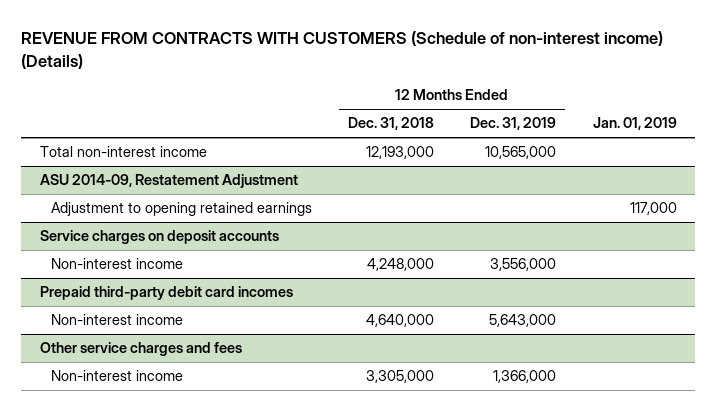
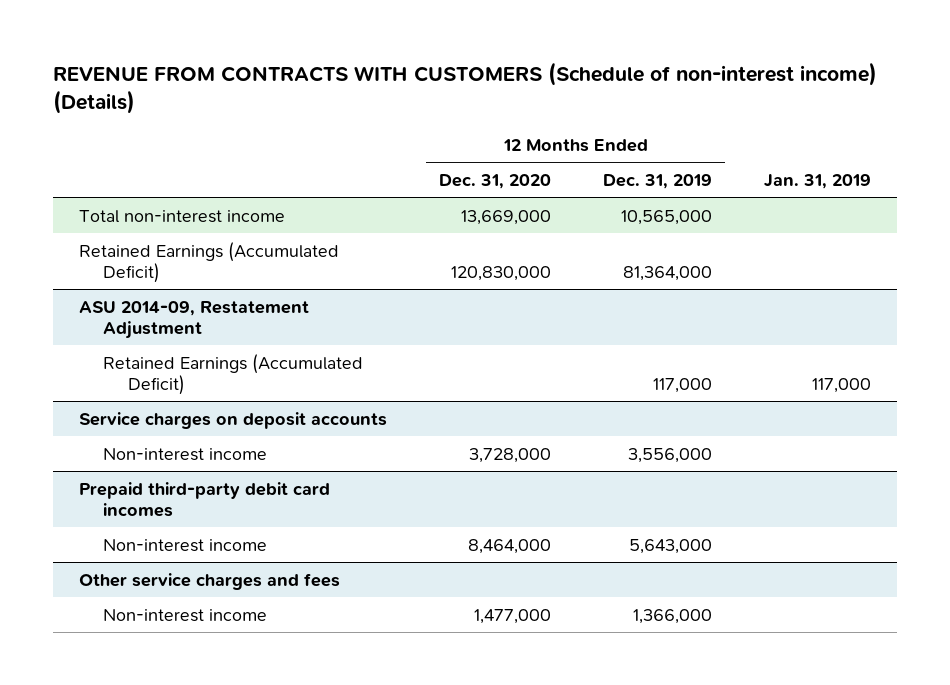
[347,117,434,131] Dec. 31, 2018 -> none
[592,117,677,131] Jan. 01, 2019 -> none
none -> [439,173,552,189] Dec. 31, 2020
none -> [764,173,872,189] Jan. 31, 2019
none -> [79,241,340,283] Retained Earnings (Accumulated Deficit)
[50,202,312,217] Adjustment to opening retained earnings -> none
none -> [103,353,364,395] Retained Earnings (Accumulated Deficit)

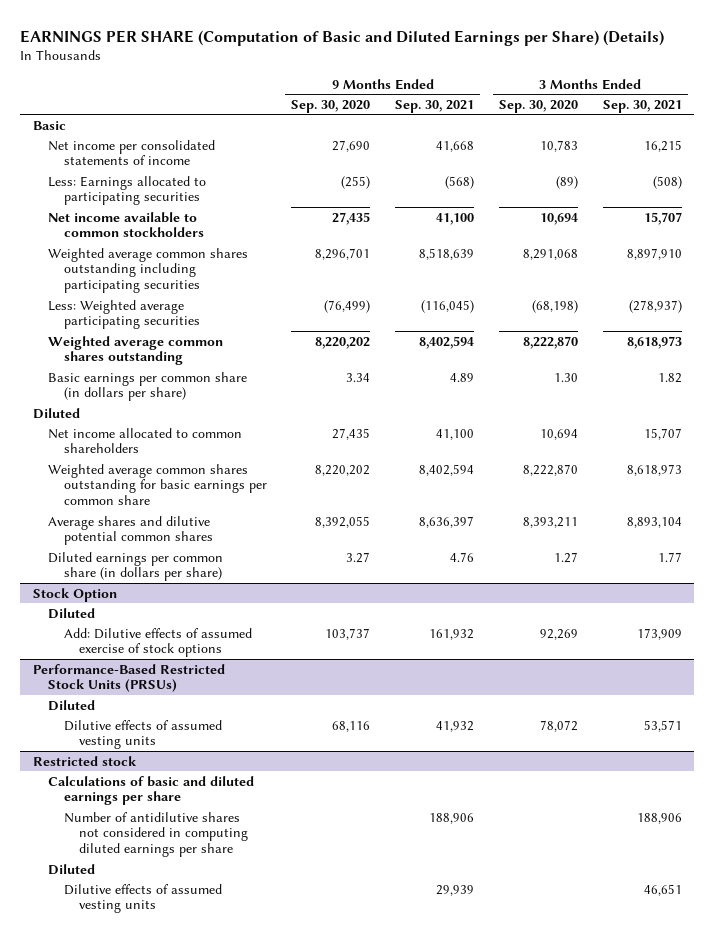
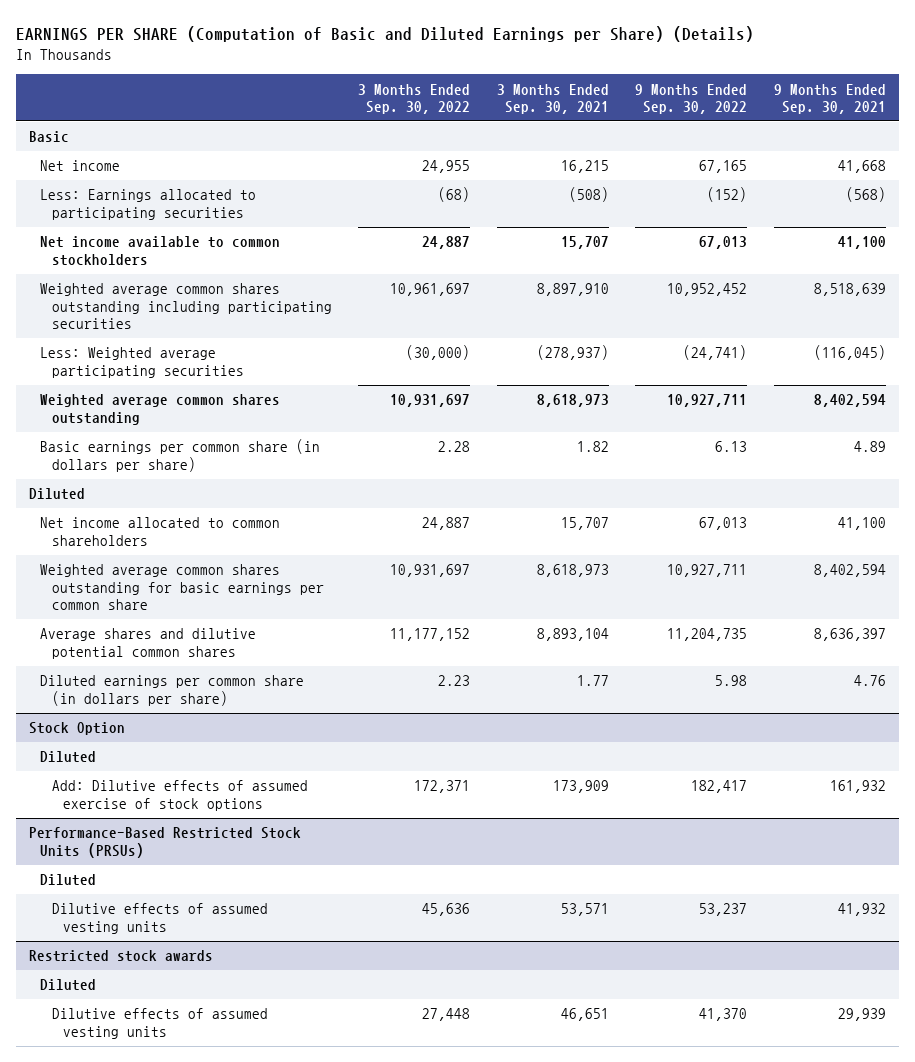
[291,99,371,113] Sep. 30, 2020 -> none
[499,99,579,113] Sep. 30, 2020 -> none
none -> [358,83,471,115] 3 Months Ended Sep. 30, 2022
none -> [635,83,748,115] 9 Months Ended Sep. 30, 2022
[48,139,216,166] Net income per consolidated statements of income -> [40,160,121,172] Net income
[48,775,255,806] Calculations of basic and diluted earnings per share -> none
[63,811,249,858] Number of antidilutive shares not considered in computing diluted earnings per share -> none
[32,755,137,766] Restricted stock -> [29,950,214,963] Restricted stock awards

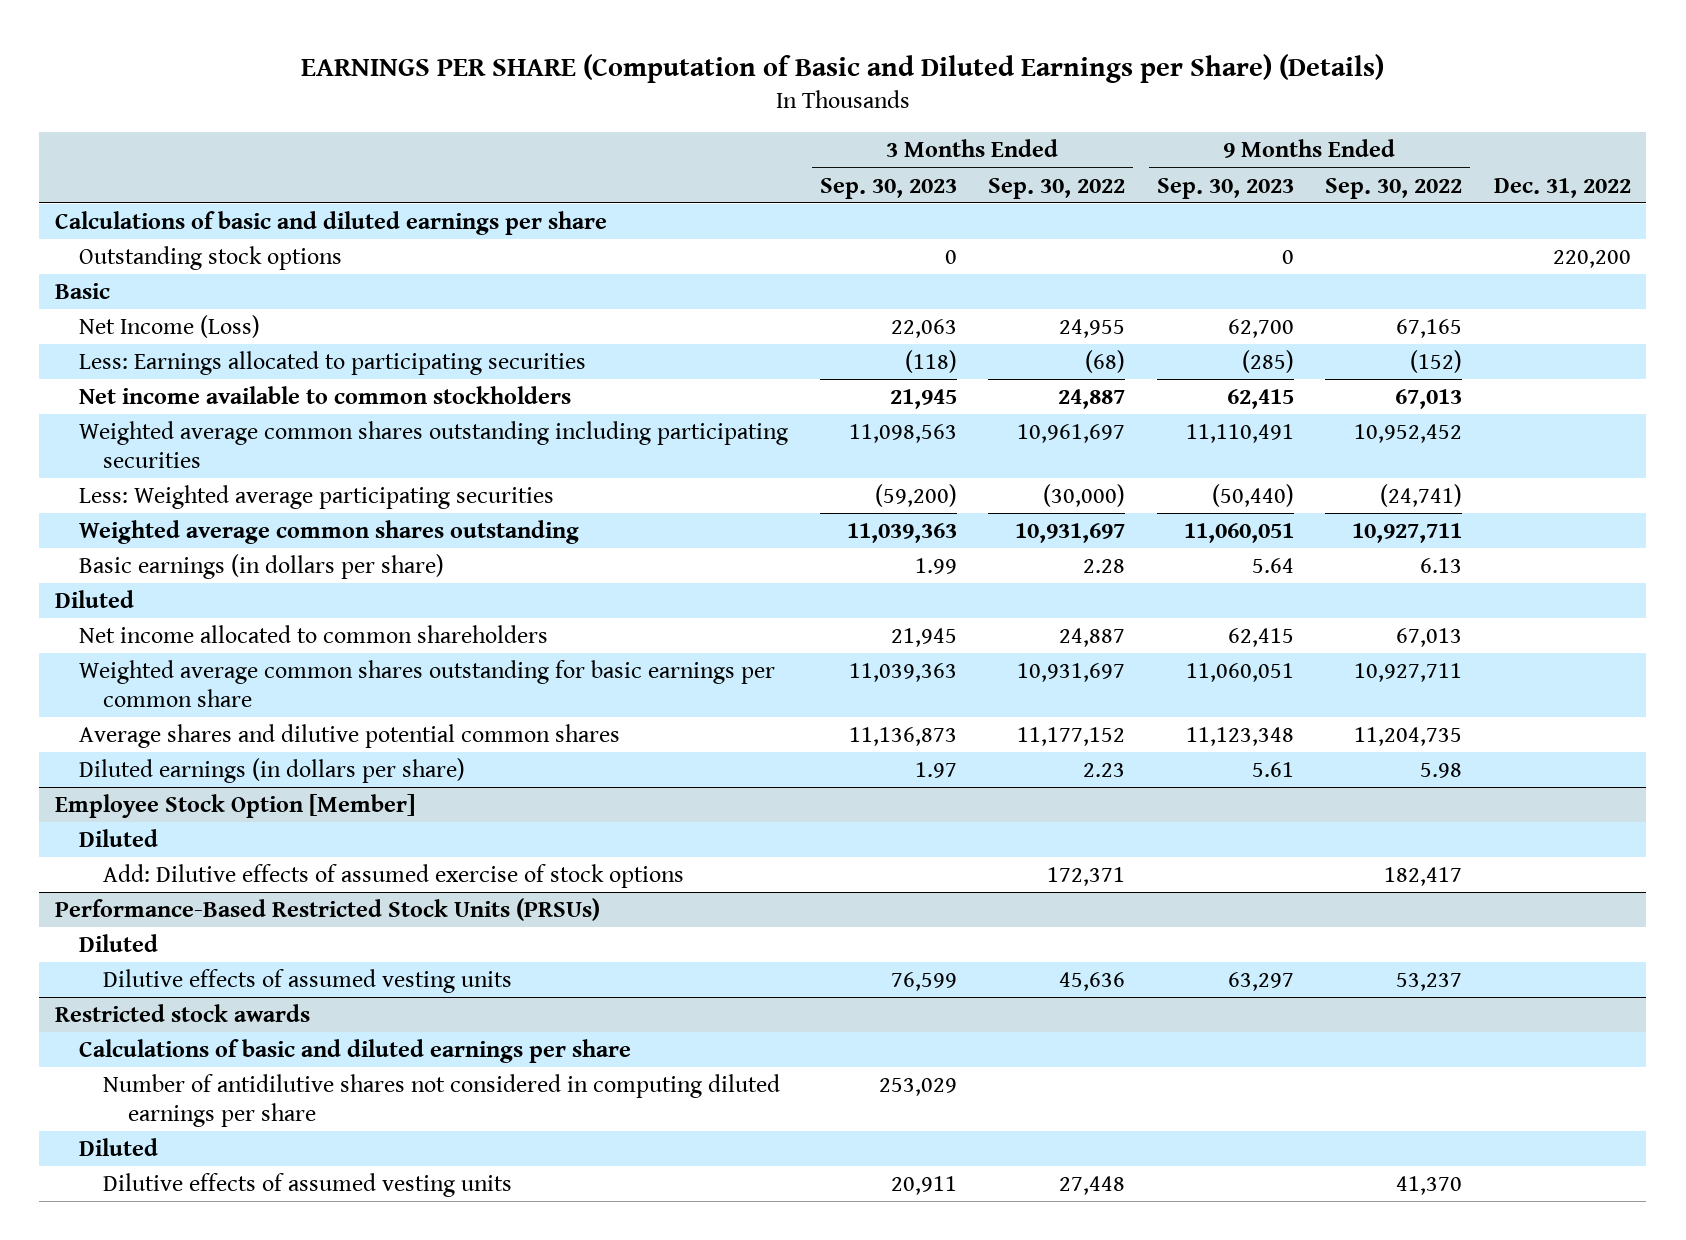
[496,83,609,115] 3 Months Ended Sep. 30, 2021 -> none
[773,83,886,115] 9 Months Ended Sep. 30, 2021 -> none
none -> [819,177,957,199] Sep. 30, 2023
none -> [1156,177,1294,199] Sep. 30, 2023
none -> [1493,177,1631,198] Dec. 31, 2022
none -> [54,211,607,236] Calculations of basic and diluted earnings per share
none -> [79,246,343,271] Outstanding stock options
[40,160,121,172] Net income -> [79,315,261,339] Net Income (Loss)
[40,439,321,472] Basic earnings per common share (in dollars per share) -> [79,554,445,580] Basic earnings (in dollars per share)
[40,675,305,706] Diluted earnings per common share (in dollars per share) -> [79,758,466,784] Diluted earnings (in dollars per share)
[29,722,126,736] Stock Option -> [54,794,415,819] Employee Stock Option [Member]
none -> [79,1039,632,1064] Calculations of basic and diluted earnings per share
none -> [103,1074,781,1127] Number of antidilutive shares not considered in computing diluted earnings per share

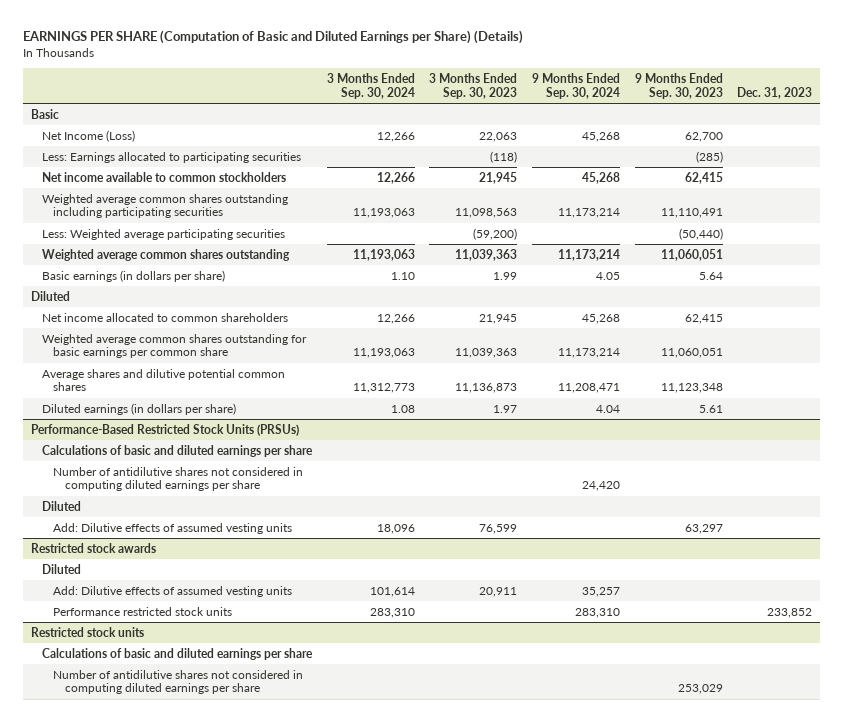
[988,177,1126,199] Sep. 30, 2022 -> none
[1325,177,1463,199] Sep. 30, 2022 -> none
[1493,177,1631,198] Dec. 31, 2022 -> none
none -> [326,73,415,99] 3 Months Ended Sep. 30, 2024
none -> [532,73,621,99] 9 Months Ended Sep. 30, 2024
none -> [737,86,813,99] Dec. 31, 2023
[54,211,607,236] Calculations of basic and diluted earnings per share -> none
[79,246,343,271] Outstanding stock options -> none
[54,794,415,819] Employee Stock Option [Member] -> none
[79,829,159,848] Diluted -> none
[103,864,685,889] Add: Dilutive effects of assumed exercise of stock options -> none
none -> [42,444,314,457] Calculations of basic and diluted earnings per share
none -> [53,466,304,492] Number of antidilutive shares not considered in computing diluted earnings per share
[103,969,513,994] Dilutive effects of assumed vesting units -> [53,522,293,534] Add: Dilutive effects of assumed vesting units
[79,1039,632,1064] Calculations of basic and diluted earnings per share -> none
[103,1074,781,1127] Number of antidilutive shares not considered in computing diluted earnings per share -> none
[103,1173,513,1198] Dilutive effects of assumed vesting units -> [53,585,293,597] Add: Dilutive effects of assumed vesting units
none -> [53,606,233,616] Performance restricted stock units
none -> [30,626,144,637] Restricted stock units
none -> [42,647,314,660] Calculations of basic and diluted earnings per share
none -> [53,669,304,695] Number of antidilutive shares not considered in computing diluted earnings per share

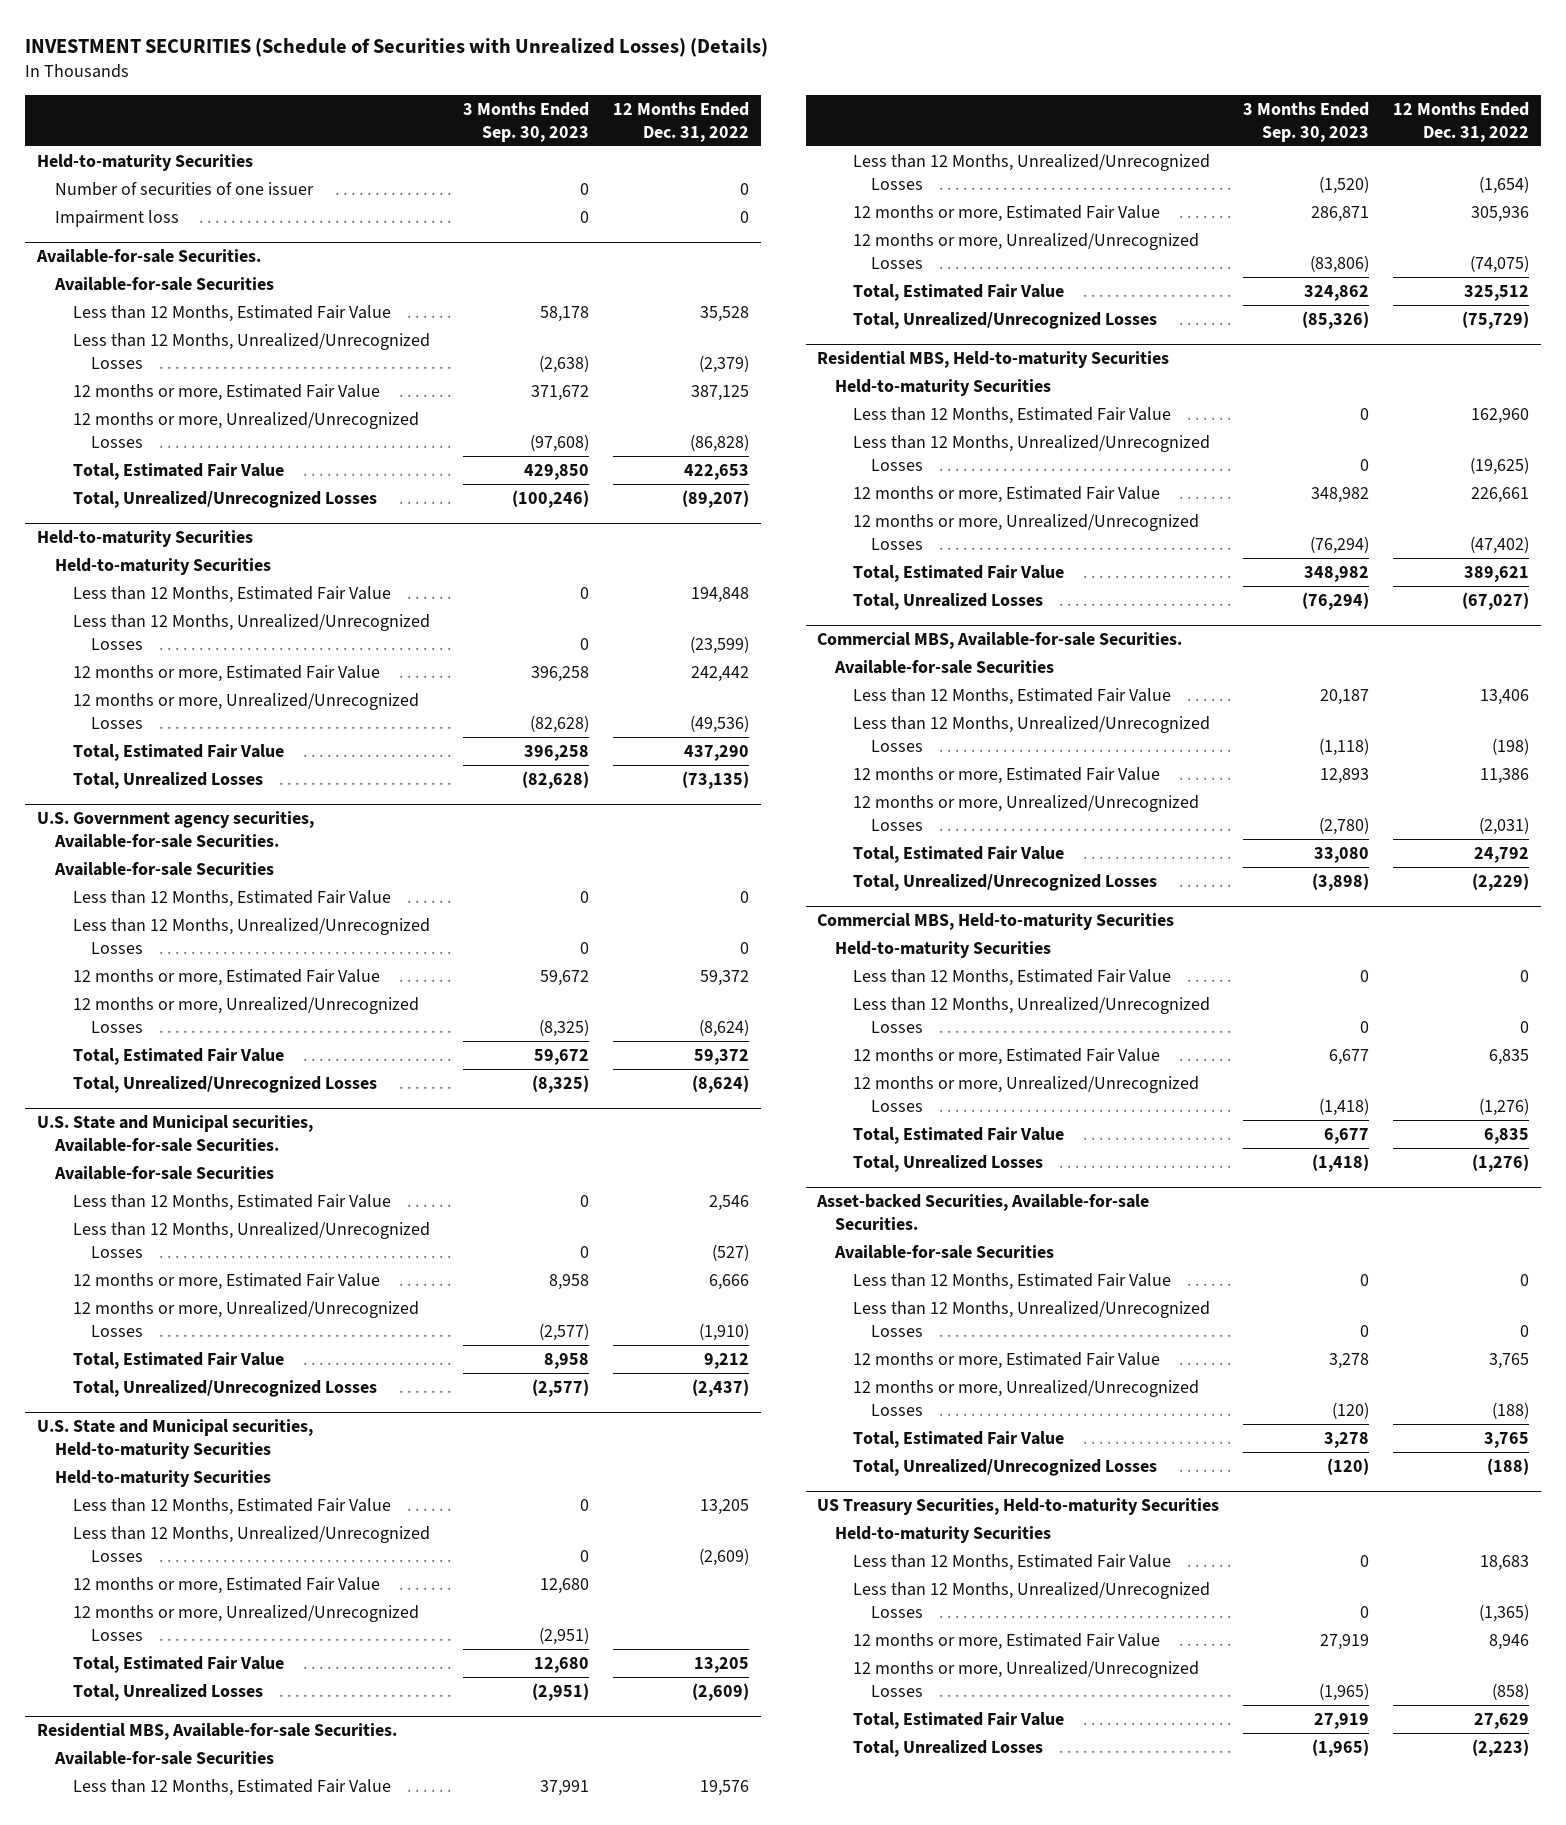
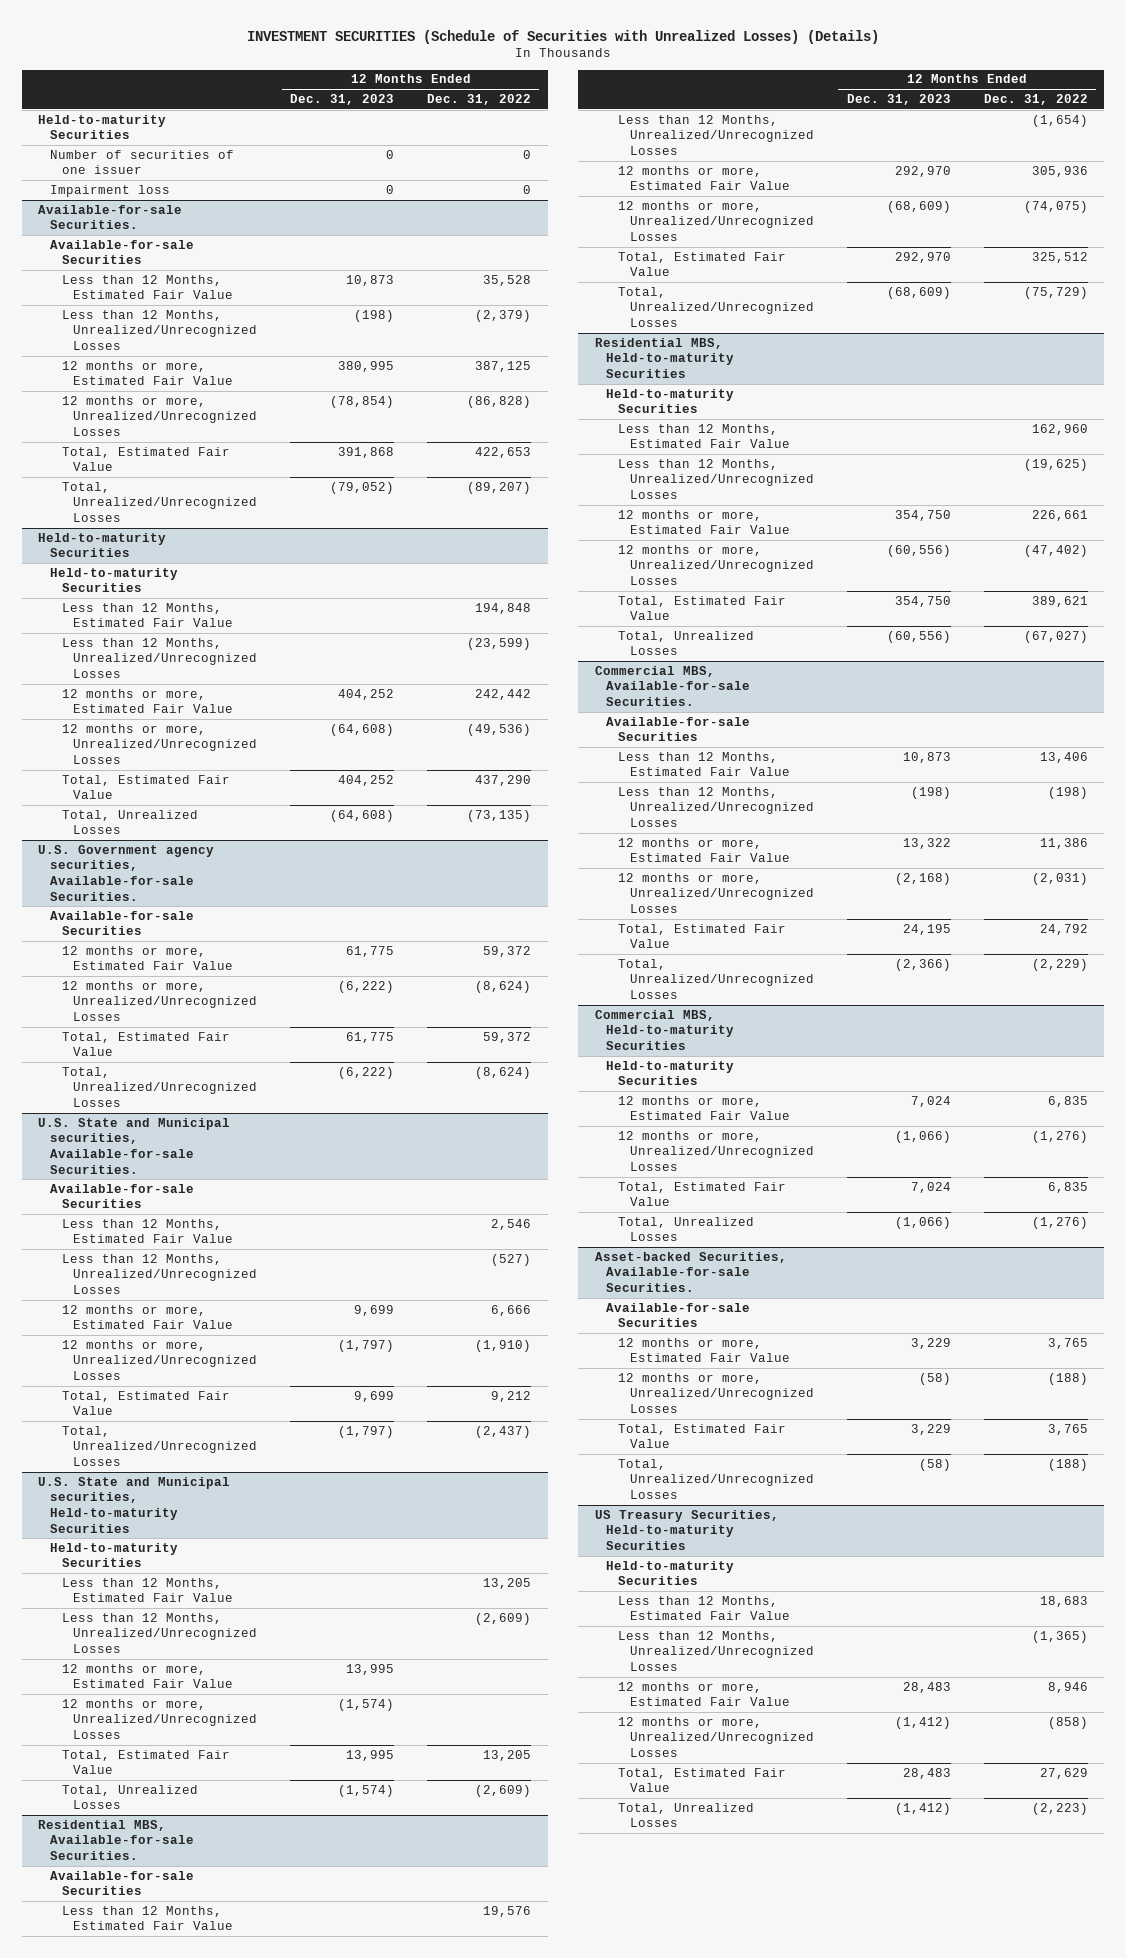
[462,101,589,143] 3 Months Ended Sep. 30, 2023 -> none
none -> [290,94,395,106] Dec. 31, 2023
[72,889,391,907] Less than 12 Months, Estimated Fair Value -> none
[72,917,430,954] Less than 12 Months, Unrealized/Unrecognized Losses -> none
[853,968,1172,986] Less than 12 Months, Estimated Fair Value -> none
[853,996,1211,1033] Less than 12 Months, Unrealized/Unrecognized Losses -> none
[853,1272,1172,1290] Less than 12 Months, Estimated Fair Value -> none
[853,1300,1211,1337] Less than 12 Months, Unrealized/Unrecognized Losses -> none

